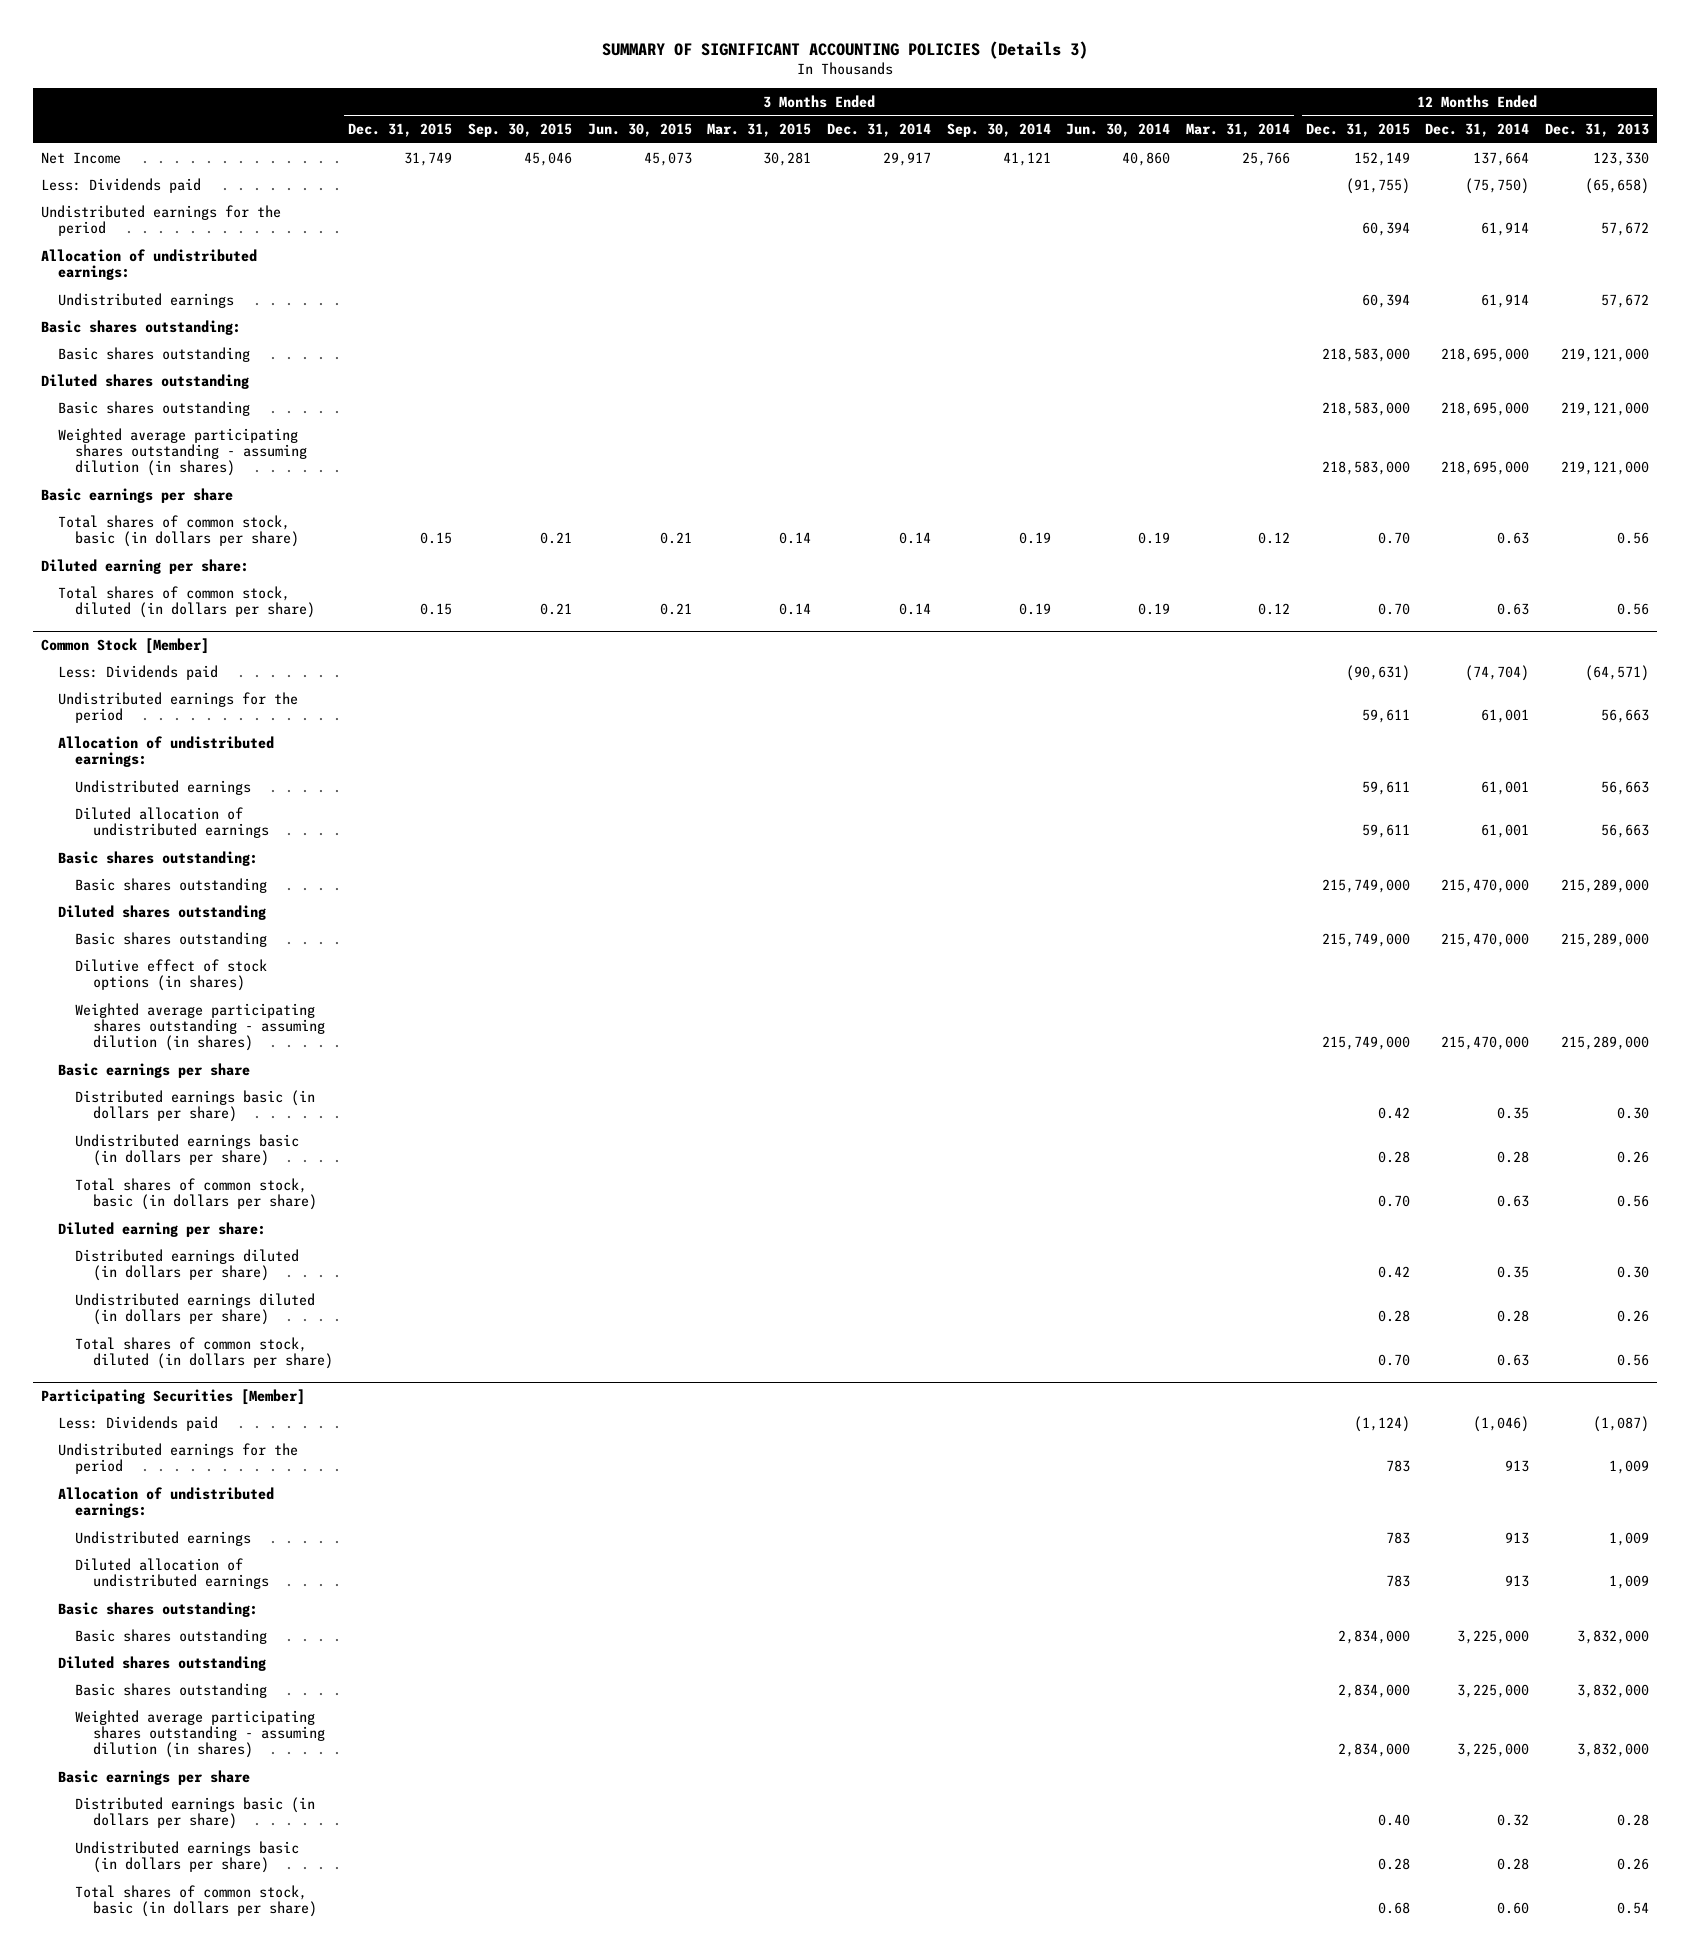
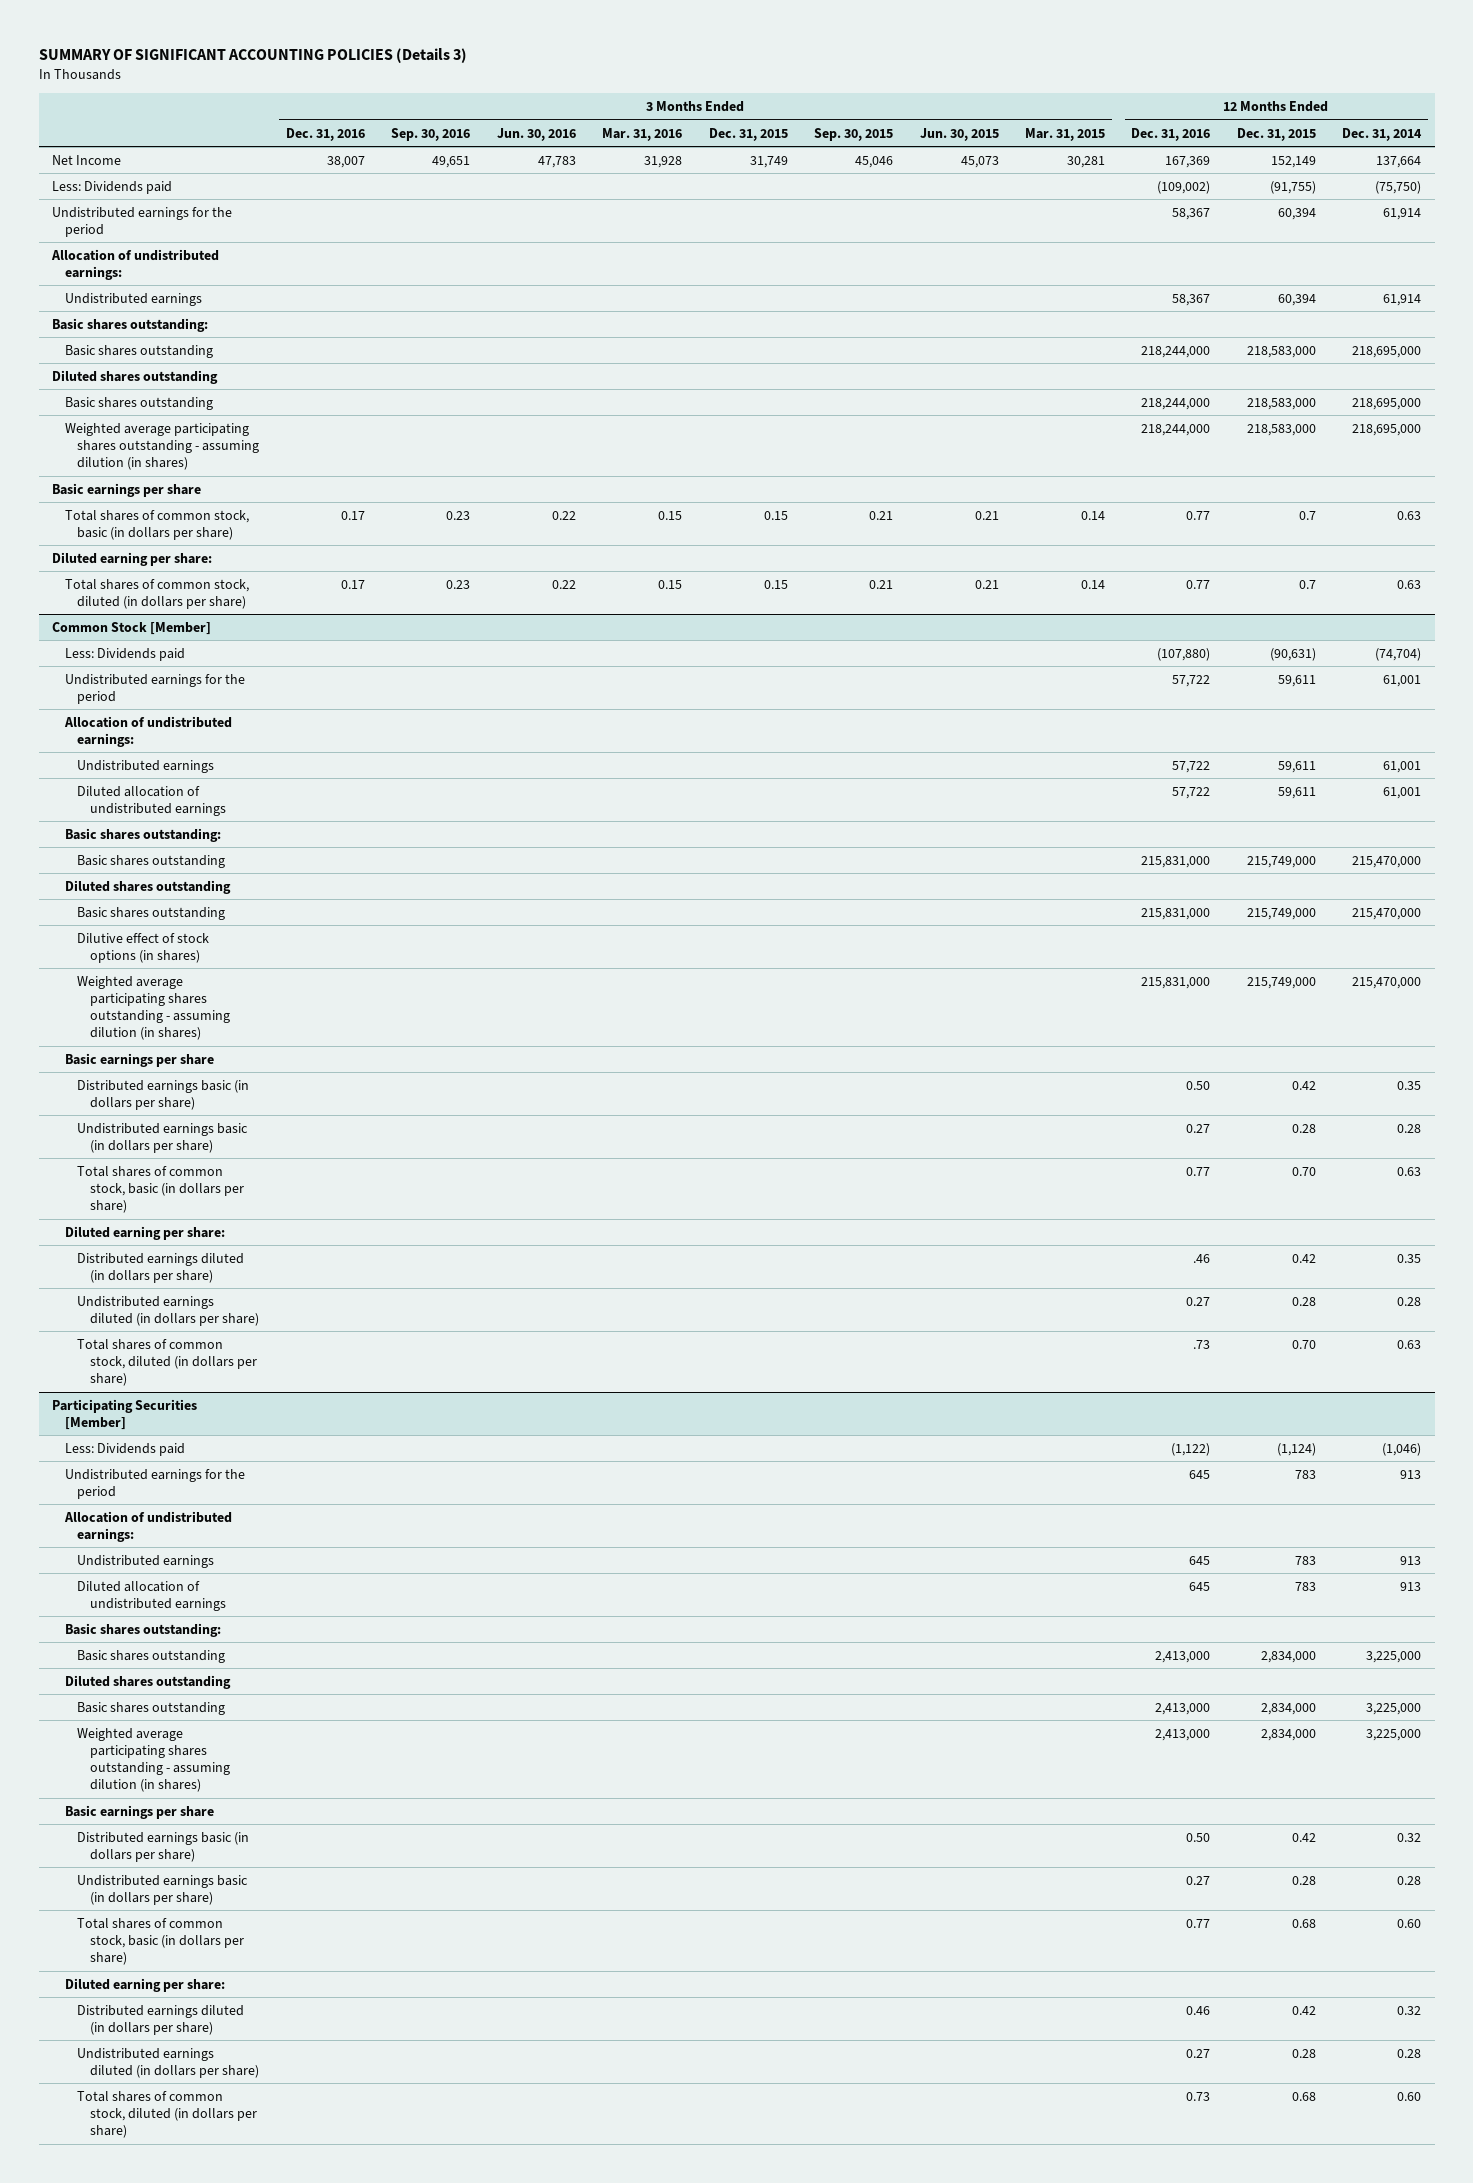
[827,123,932,138] Dec. 31, 2014 -> none
[946,123,1051,138] Sep. 30, 2014 -> none
[1066,123,1171,138] Jun. 30, 2014 -> none
[1186,123,1291,138] Mar. 31, 2014 -> none
[1545,123,1650,138] Dec. 31, 2013 -> none
none -> [285,127,365,141] Dec. 31, 2016
none -> [391,127,471,141] Sep. 30, 2016
none -> [496,127,576,141] Jun. 30, 2016
none -> [602,127,683,141] Mar. 31, 2016
none -> [1131,127,1211,141] Dec. 31, 2016
[1377,532,1410,545] 0.70 -> [1298,510,1316,520] 0.7
[1377,603,1410,616] 0.70 -> [1298,579,1316,589] 0.7
[1377,1814,1410,1827] 0.40 -> [1291,1832,1316,1842] 0.42
none -> [64,1977,225,1992] Diluted earning per share:
none -> [77,2004,245,2035] Distributed earnings diluted (in dollars per share)
none -> [77,2047,260,2078] Undistributed earnings diluted (in dollars per share)
none -> [77,2090,258,2138] Total shares of common stock, diluted (in dollars per share)

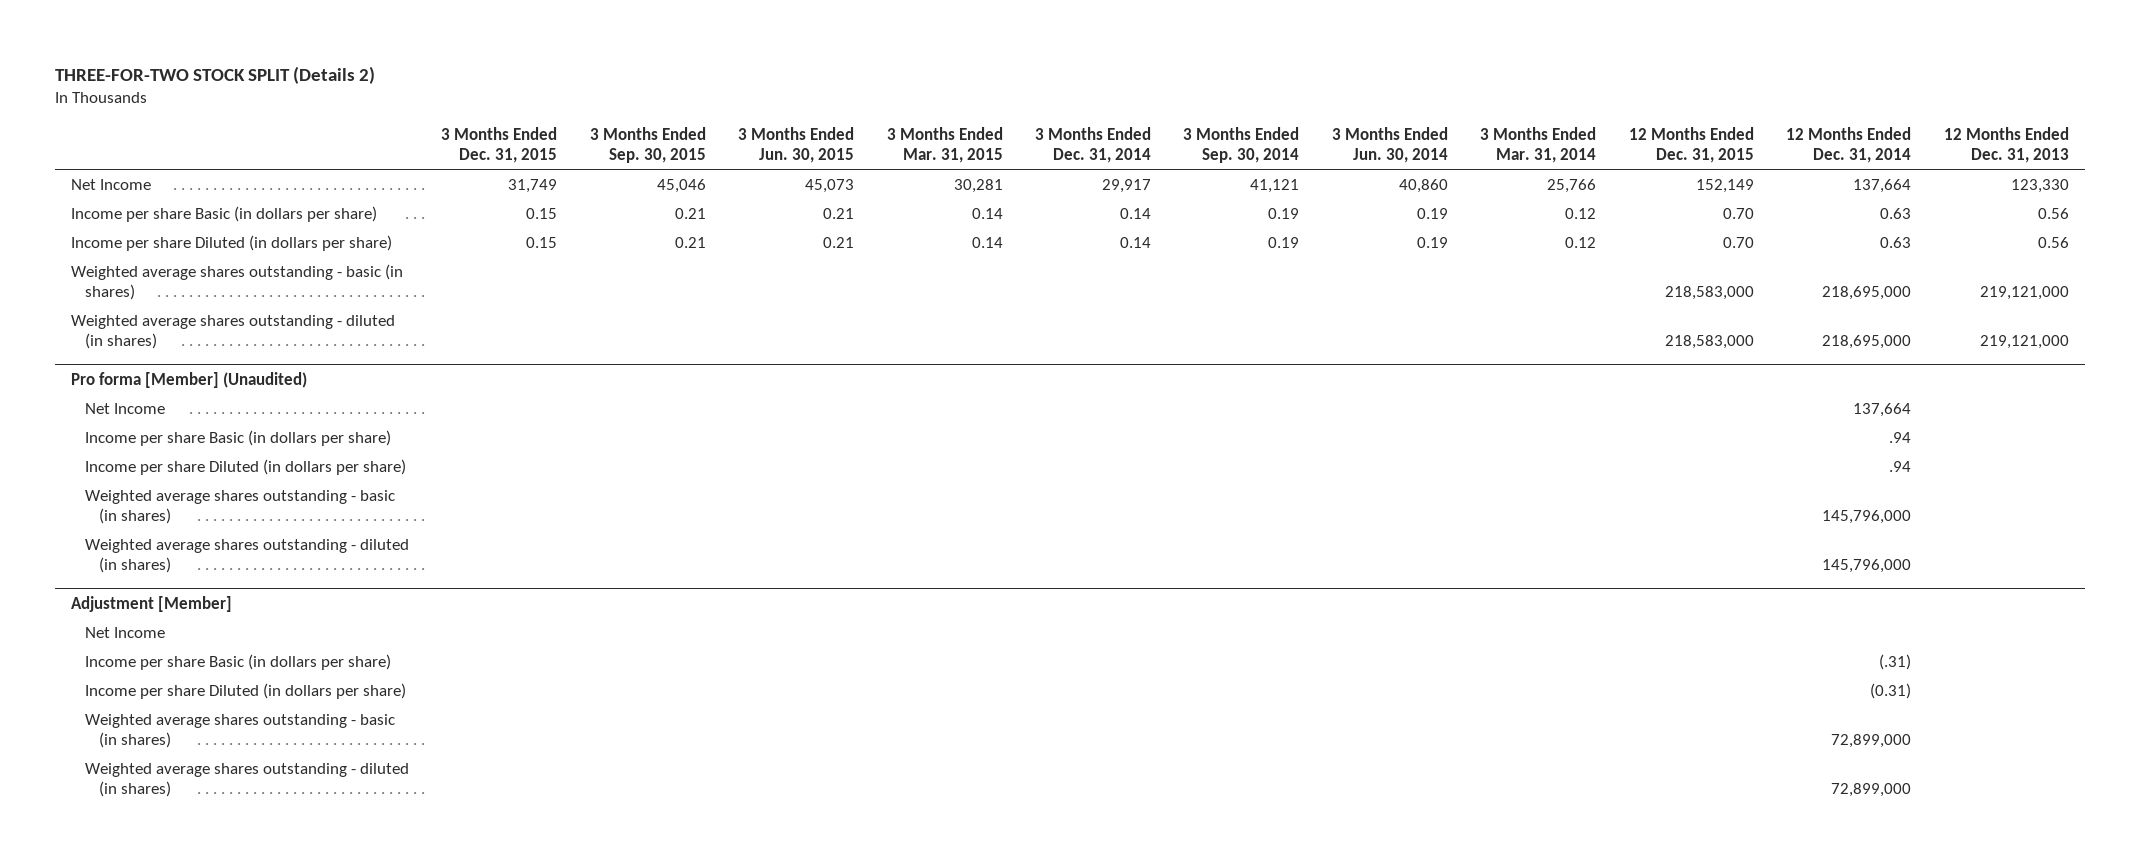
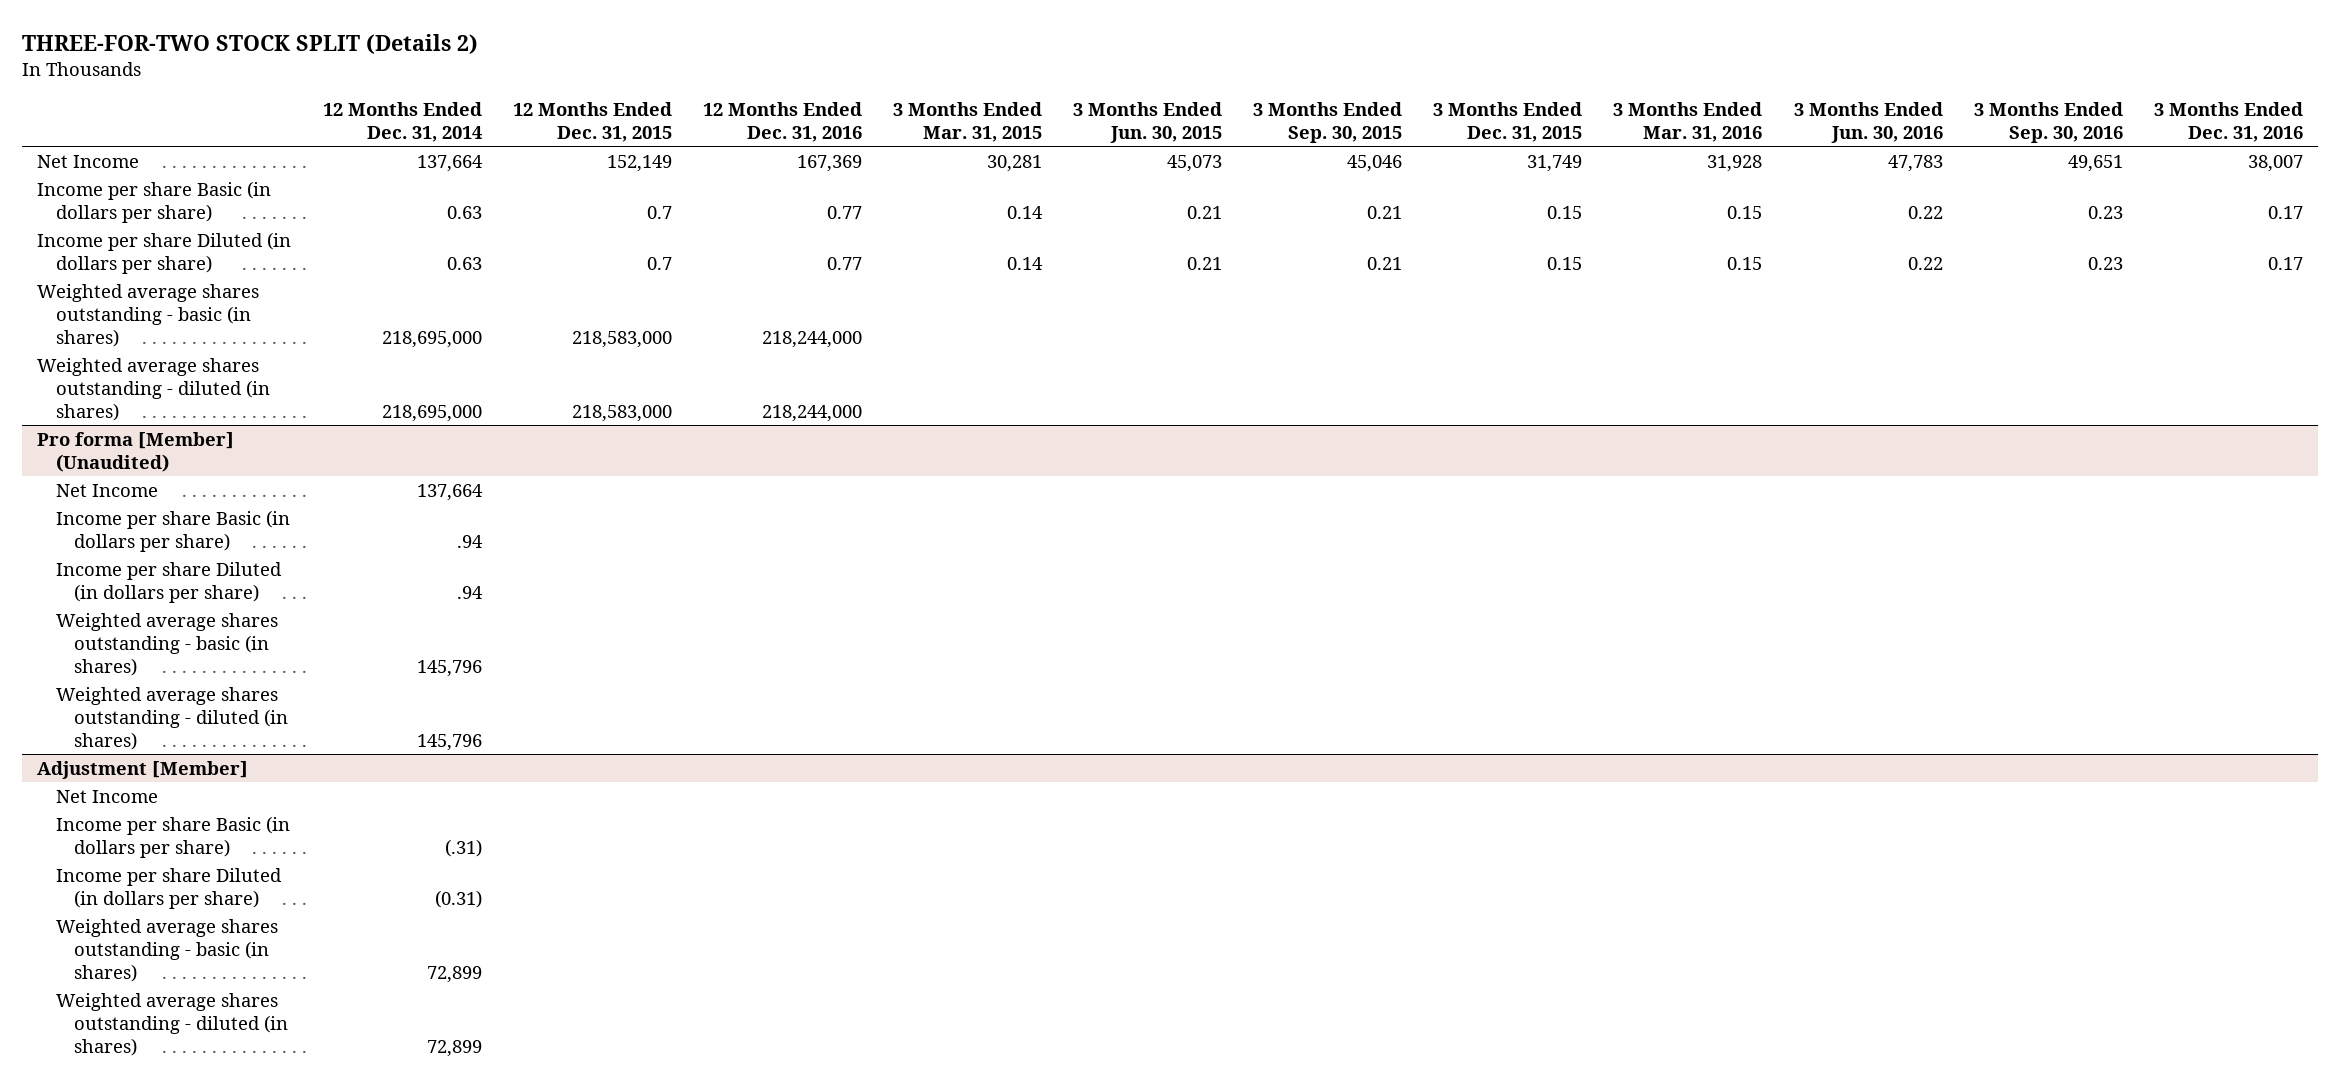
[1035,126,1152,163] 3 Months Ended Dec. 31, 2014 -> none
[1183,126,1300,163] 3 Months Ended Sep. 30, 2014 -> none
[1331,126,1448,163] 3 Months Ended Jun. 30, 2014 -> none
[1480,126,1597,163] 3 Months Ended Mar. 31, 2014 -> none
[1943,126,2069,163] 12 Months Ended Dec. 31, 2013 -> none
none -> [702,101,862,142] 12 Months Ended Dec. 31, 2016
none -> [1613,101,1763,142] 3 Months Ended Mar. 31, 2016
none -> [1793,101,1943,143] 3 Months Ended Jun. 30, 2016
none -> [1973,101,2123,143] 3 Months Ended Sep. 30, 2016
none -> [2153,101,2303,142] 3 Months Ended Dec. 31, 2016
[1722,208,1754,220] 0.70 -> [646,205,672,219] 0.7
[1722,237,1754,249] 0.70 -> [646,256,672,270] 0.7
[1822,510,1912,525] 145,796,000 -> [416,659,482,677] 145,796
[1822,559,1912,574] 145,796,000 -> [416,733,482,751] 145,796
[1831,734,1912,749] 72,899,000 -> [426,965,482,983] 72,899
[1831,783,1912,798] 72,899,000 -> [426,1039,482,1057] 72,899

